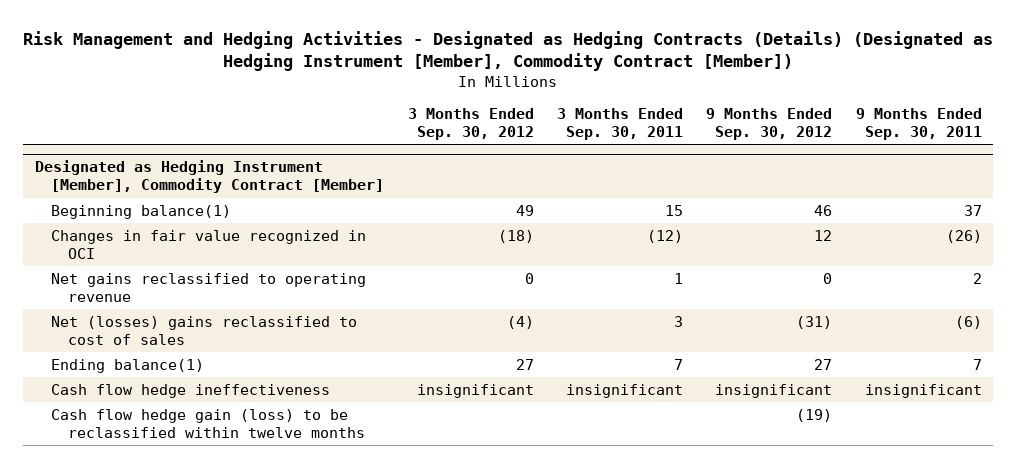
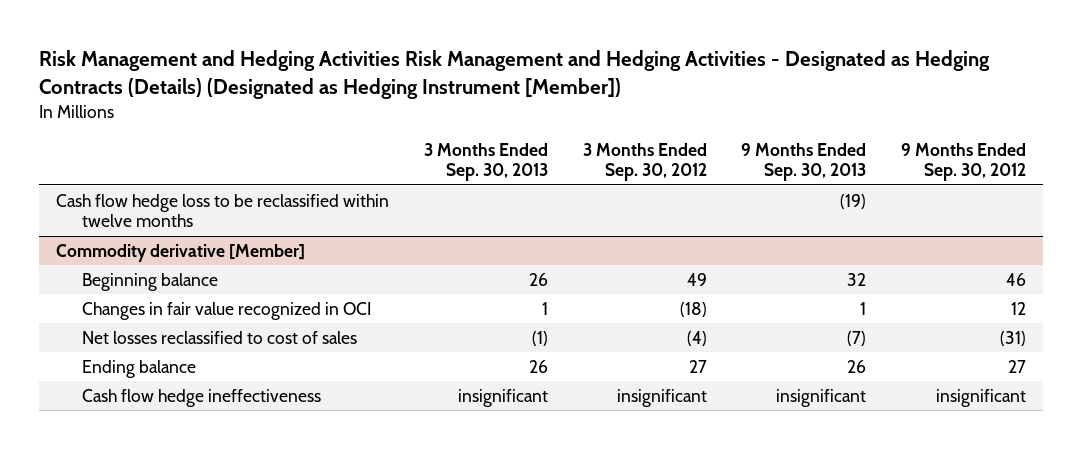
[23,31,994,72] Risk Management and Hedging Activities - Designated as Hedging Contracts (Details) (Designated as Hedging Instrument [Member], Commodity Contract [Member]) -> [39,50,991,99] Risk Management and Hedging Activities Risk Management and Hedging Activities - Designated as Hedging Contracts (Details) (Designated as Hedging Instrument [Member])
[556,107,683,140] 3 Months Ended Sep. 30, 2011 -> none
[855,107,982,140] 9 Months Ended Sep. 30, 2011 -> none
none -> [424,142,549,182] 3 Months Ended Sep. 30, 2013
none -> [741,142,867,182] 9 Months Ended Sep. 30, 2013
[34,159,385,194] Designated as Hedging Instrument [Member], Commodity Contract [Member] -> none
none -> [56,193,390,228] Cash flow hedge loss to be reclassified within twelve months
none -> [56,243,306,262] Commodity derivative [Member]
[51,204,232,219] Beginning balance(1) -> [82,272,219,291] Beginning balance
[51,272,367,303] Net gains reclassified to operating revenue -> none
[51,315,358,346] Net (losses) gains reclassified to cost of sales -> [82,330,358,344] Net losses reclassified to cost of sales
[51,358,205,373] Ending balance(1) -> [82,359,197,378] Ending balance
[51,408,365,439] Cash flow hedge gain (loss) to be reclassified within twelve months -> none

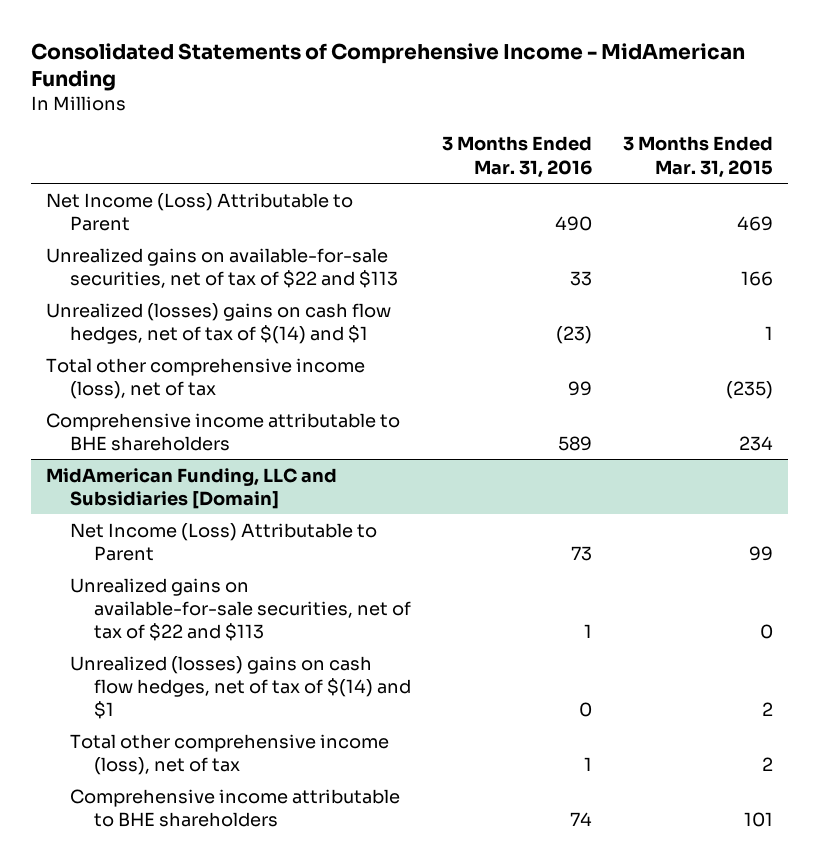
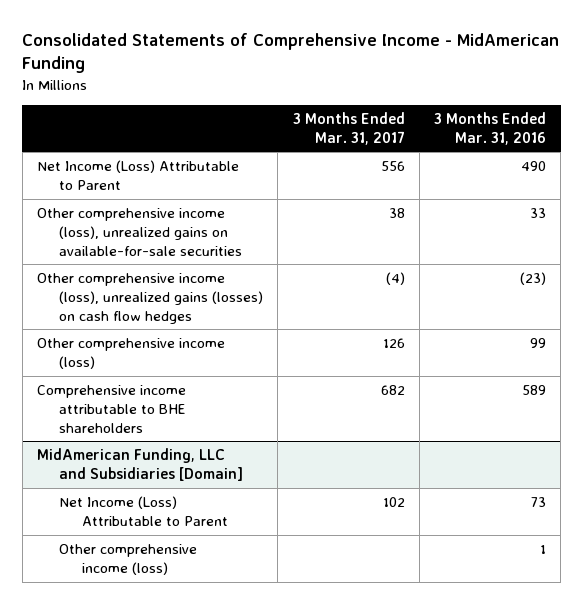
[622,136,773,178] 3 Months Ended Mar. 31, 2015 -> none
none -> [292,111,405,145] 3 Months Ended Mar. 31, 2017
[46,247,399,288] Unrealized gains on available-for-sale securities, net of tax of $22 and $113 -> [36,208,243,256] Other comprehensive income (loss), unrealized gains on available-for-sale securities
[46,302,392,344] Unrealized (losses) gains on cash flow hedges, net of tax of $(14) and $1 -> [36,273,264,324] Other comprehensive income (loss), unrealized gains (losses) on cash flow hedges
[46,357,366,399] Total other comprehensive income (loss), net of tax -> [36,338,225,369] Other comprehensive income (loss)
[70,577,412,641] Unrealized gains on available-for-sale securities, net of tax of $22 and $113 -> none
[70,655,412,719] Unrealized (losses) gains on cash flow hedges, net of tax of $(14) and $1 -> none
[70,788,401,827] Comprehensive income attributable to BHE shareholders -> none
[70,733,390,775] Total other comprehensive income (loss), net of tax -> [59,544,198,575] Other comprehensive income (loss)

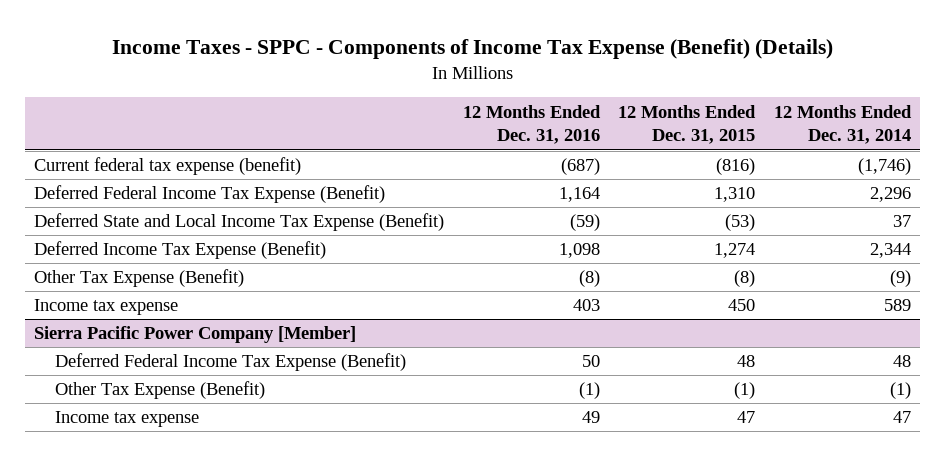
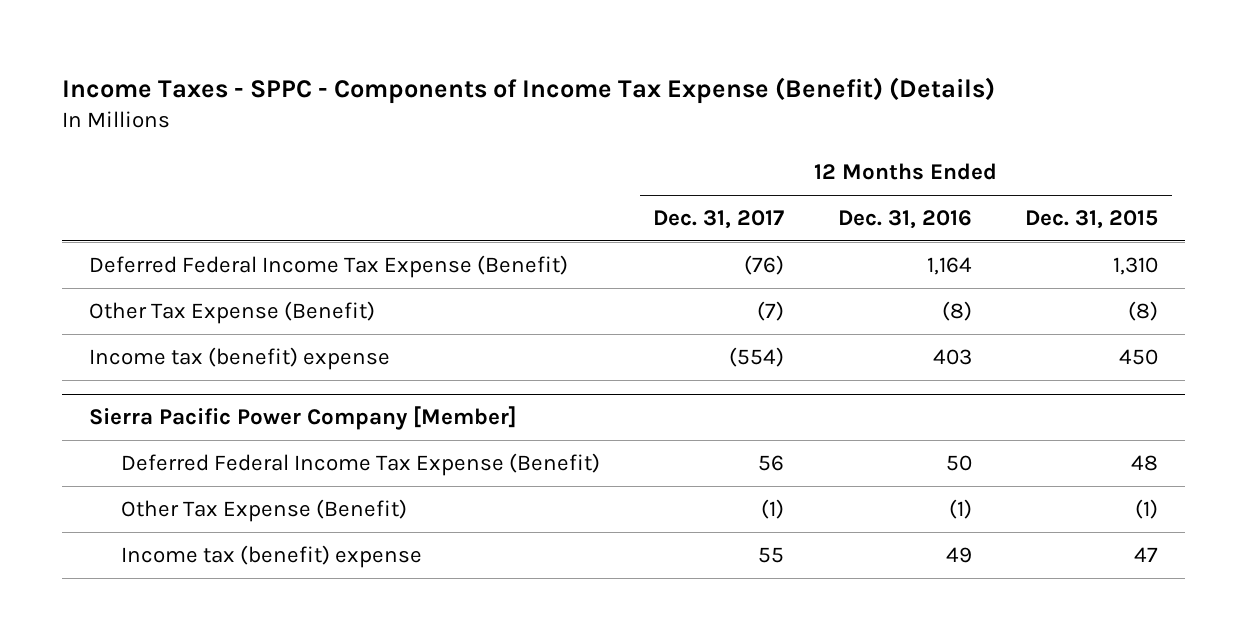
[774,104,913,145] 12 Months Ended Dec. 31, 2014 -> none
none -> [653,209,785,229] Dec. 31, 2017
[34,157,302,176] Current federal tax expense (benefit) -> none
[34,213,445,232] Deferred State and Local Income Tax Expense (Benefit) -> none
[34,241,327,260] Deferred Income Tax Expense (Benefit) -> none
[34,299,179,316] Income tax expense -> [88,346,390,370] Income tax (benefit) expense
[55,411,200,428] Income tax expense -> [120,544,422,568] Income tax (benefit) expense

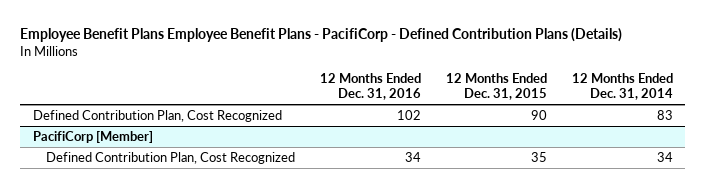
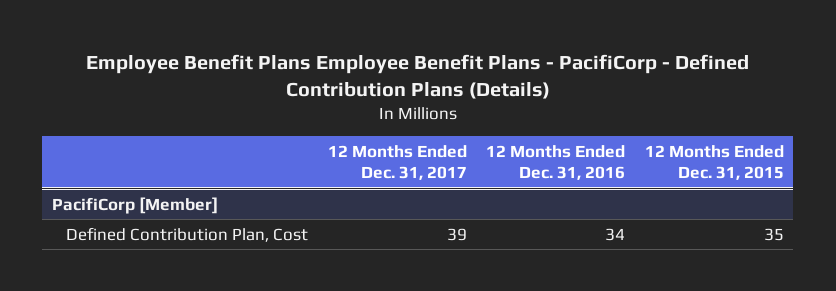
[571,73,673,100] 12 Months Ended Dec. 31, 2014 -> none
none -> [327,144,467,180] 12 Months Ended Dec. 31, 2017
[32,110,282,123] Defined Contribution Plan, Cost Recognized -> none
[45,152,295,165] Defined Contribution Plan, Cost Recognized -> [66,226,309,242] Defined Contribution Plan, Cost

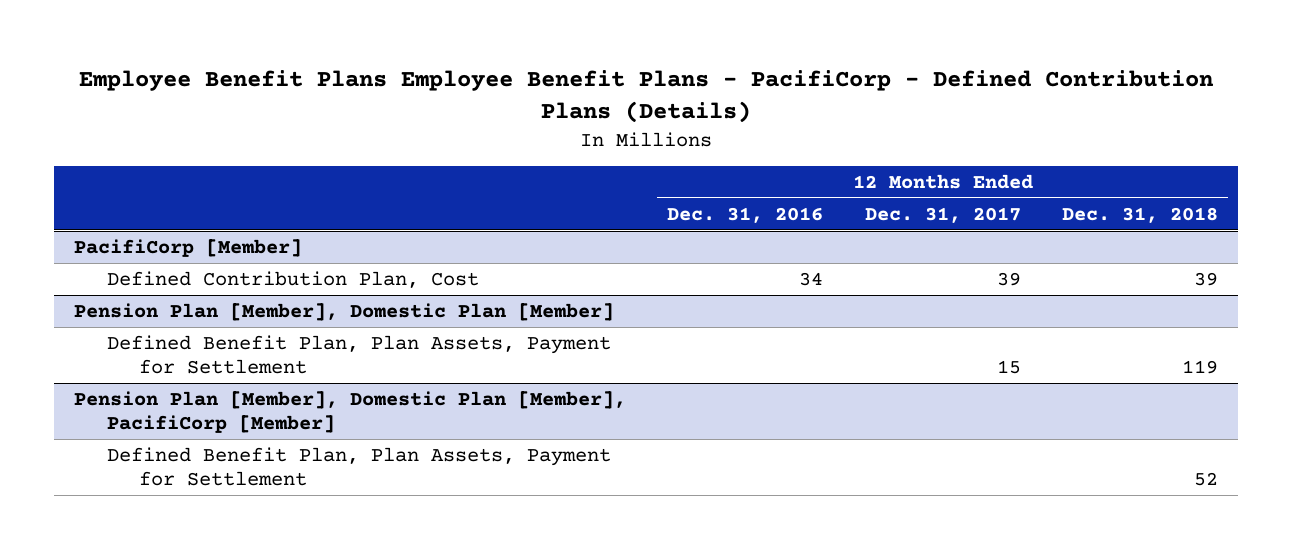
[644,144,784,180] 12 Months Ended Dec. 31, 2015 -> none
none -> [1061,206,1218,223] Dec. 31, 2018
none -> [74,302,615,321] Pension Plan [Member], Domestic Plan [Member]
none -> [106,334,611,374] Defined Benefit Plan, Plan Assets, Payment for Settlement
none -> [74,390,627,433] Pension Plan [Member], Domestic Plan [Member], PacifiCorp [Member]
none -> [106,446,611,486] Defined Benefit Plan, Plan Assets, Payment for Settlement

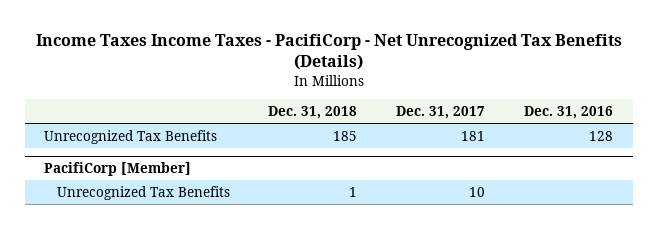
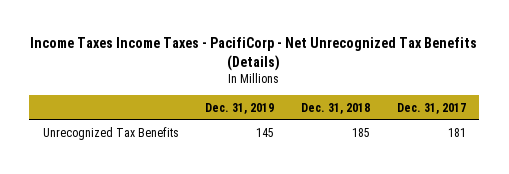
[524,106,614,120] Dec. 31, 2016 -> none
none -> [205,102,275,114] Dec. 31, 2019
[43,162,191,177] PacifiCorp [Member] -> none
[56,185,230,200] Unrecognized Tax Benefits -> none

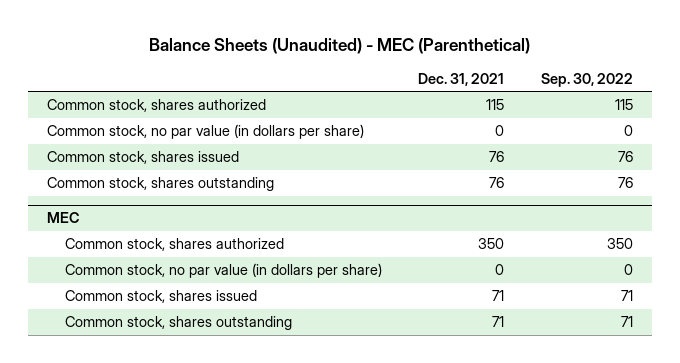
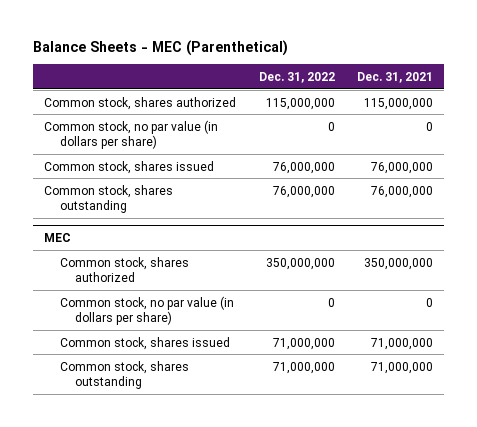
[148,37,530,54] Balance Sheets (Unaudited) - MEC (Parenthetical) -> [33,40,289,57] Balance Sheets - MEC (Parenthetical)
[541,72,634,87] Sep. 30, 2022 -> none
none -> [258,71,335,83] Dec. 31, 2022
[486,99,505,111] 115 -> [363,97,433,110] 115,000,000
[489,151,505,163] 76 -> [370,161,433,174] 76,000,000
[489,177,505,189] 76 -> [370,185,433,198] 76,000,000
[478,238,505,250] 350 -> [363,257,433,270] 350,000,000
[492,290,505,302] 71 -> [370,337,433,350] 71,000,000
[492,316,505,328] 71 -> [370,361,433,374] 71,000,000

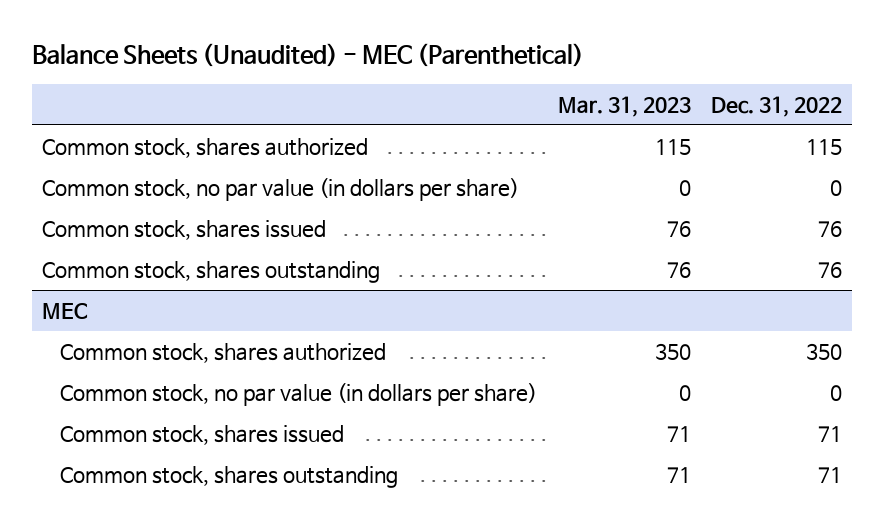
[33,40,289,57] Balance Sheets - MEC (Parenthetical) -> [31,43,584,68] Balance Sheets (Unaudited) - MEC (Parenthetical)
[356,71,433,83] Dec. 31, 2021 -> none
none -> [557,95,691,117] Mar. 31, 2023
[265,97,335,110] 115,000,000 -> [806,138,843,155] 115
[272,161,335,174] 76,000,000 -> [818,220,843,237] 76
[272,185,335,198] 76,000,000 -> [818,261,843,278] 76
[265,257,335,270] 350,000,000 -> [806,342,843,360] 350
[272,337,335,350] 71,000,000 -> [818,425,843,442] 71
[272,361,335,374] 71,000,000 -> [818,466,843,483] 71

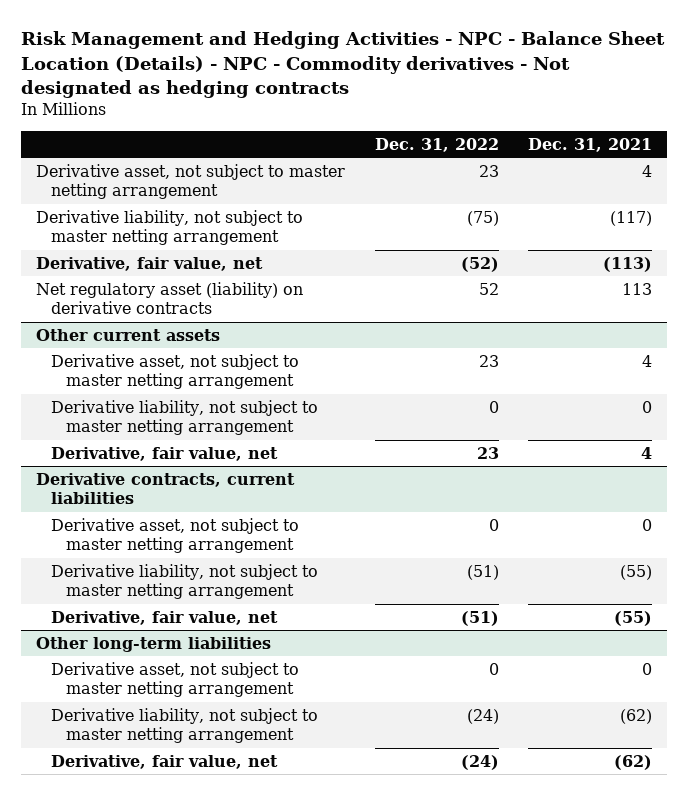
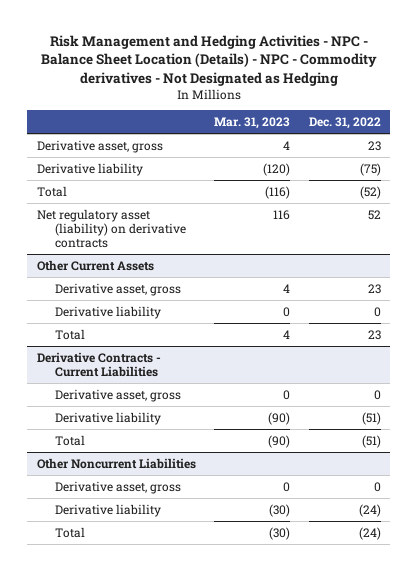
[20,31,665,99] Risk Management and Hedging Activities - NPC - Balance Sheet Location (Details) - NPC - Commodity derivatives - Not designated as hedging contracts -> [40,34,377,86] Risk Management and Hedging Activities - NPC - Balance Sheet Location (Details) - NPC - Commodity derivatives - Not Designated as Hedging
[528,137,653,152] Dec. 31, 2021 -> none
none -> [214,117,291,130] Mar. 31, 2023
[35,163,345,200] Derivative asset, not subject to master netting arrangement -> [36,139,163,153] Derivative asset, gross
[35,209,303,246] Derivative liability, not subject to master netting arrangement -> [36,162,143,176] Derivative liability
[35,256,263,271] Derivative, fair value, net -> [36,185,67,197] Total
[35,328,220,341] Other current assets -> [36,259,154,271] Other Current Assets
[51,353,300,390] Derivative asset, not subject to master netting arrangement -> [55,282,182,296] Derivative asset, gross
[51,399,319,436] Derivative liability, not subject to master netting arrangement -> [55,305,162,319] Derivative liability
[51,446,279,461] Derivative, fair value, net -> [55,328,86,340] Total
[35,472,295,505] Derivative contracts, current liabilities -> [36,351,161,377] Derivative Contracts - Current Liabilities
[51,517,300,554] Derivative asset, not subject to master netting arrangement -> [55,388,182,402] Derivative asset, gross
[51,563,319,600] Derivative liability, not subject to master netting arrangement -> [55,411,162,425] Derivative liability
[51,610,279,625] Derivative, fair value, net -> [55,434,86,446] Total
[35,636,271,652] Other long-term liabilities -> [36,457,196,469] Other Noncurrent Liabilities
[51,661,300,698] Derivative asset, not subject to master netting arrangement -> [55,480,182,494] Derivative asset, gross
[51,707,319,744] Derivative liability, not subject to master netting arrangement -> [55,503,162,517] Derivative liability
[51,754,279,769] Derivative, fair value, net -> [55,526,86,538] Total

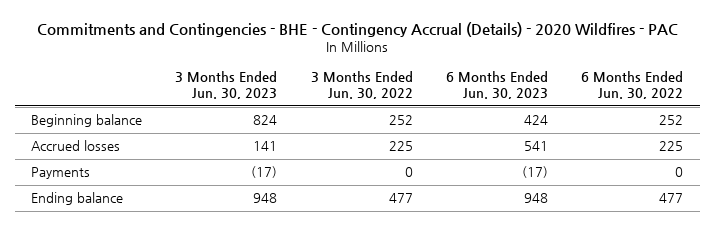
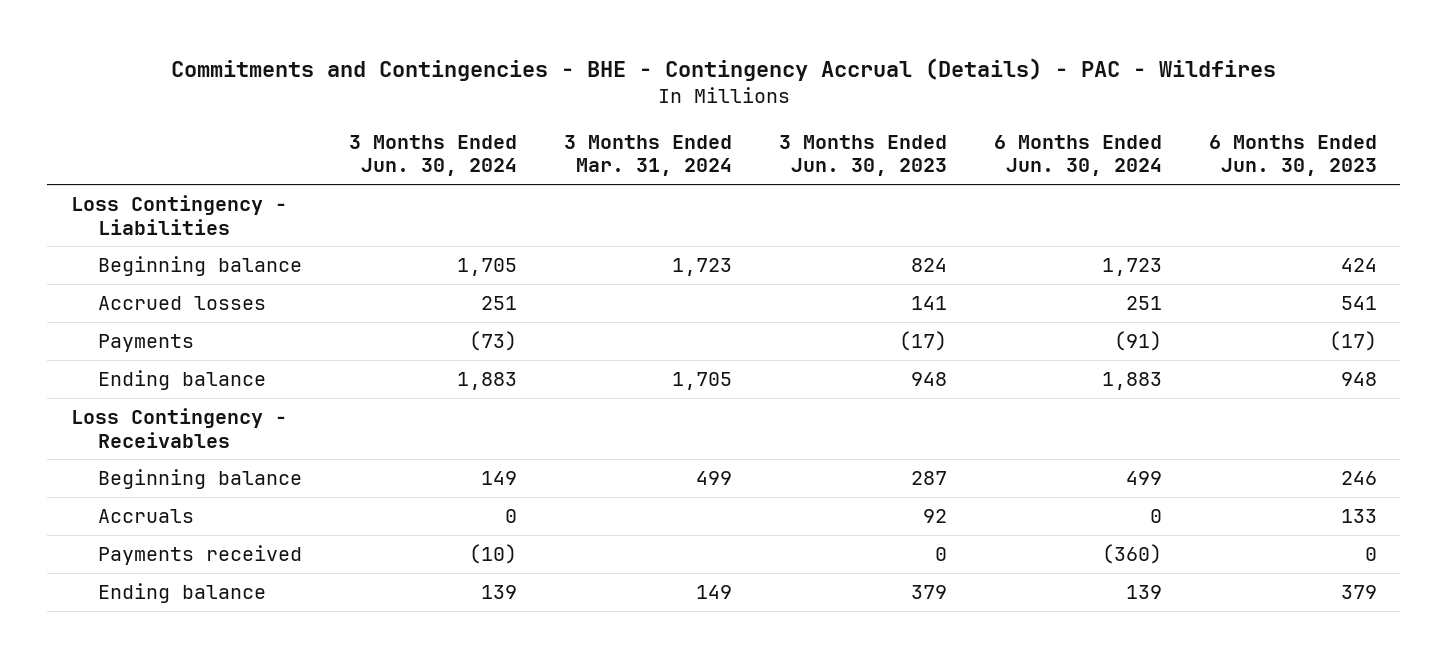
[37,22,679,38] Commitments and Contingencies - BHE - Contingency Accrual (Details) - 2020 Wildfires - PAC -> [170,58,1276,82] Commitments and Contingencies - BHE - Contingency Accrual (Details) - PAC - Wildfires
[310,71,413,100] 3 Months Ended Jun. 30, 2022 -> none
[581,71,684,100] 6 Months Ended Jun. 30, 2022 -> none
none -> [348,134,517,177] 3 Months Ended Jun. 30, 2024
none -> [563,134,732,177] 3 Months Ended Mar. 31, 2024
none -> [993,134,1162,177] 6 Months Ended Jun. 30, 2024
none -> [70,194,287,235] Loss Contingency - Liabilities
none -> [70,407,287,448] Loss Contingency - Receivables
none -> [97,468,302,489] Beginning balance
none -> [97,508,194,523] Accruals
none -> [97,544,302,565] Payments received
none -> [97,582,266,603] Ending balance

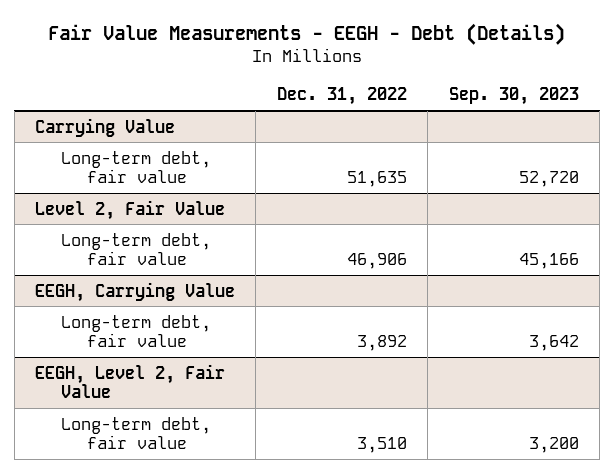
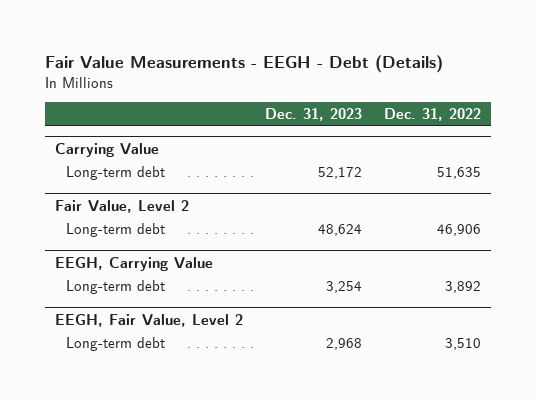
[448,87,579,106] Sep. 30, 2023 -> none
none -> [265,108,363,122] Dec. 31, 2023
[60,150,211,183] Long-term debt, fair value -> [65,165,165,180] Long-term debt
[35,199,226,220] Level 2, Fair Value -> [55,199,190,213] Fair Value, Level 2
[60,232,211,265] Long-term debt, fair value -> [65,222,165,237] Long-term debt
[60,314,211,347] Long-term debt, fair value -> [65,279,165,294] Long-term debt
[35,363,226,398] EEGH, Level 2, Fair Value -> [55,313,244,327] EEGH, Fair Value, Level 2
[60,416,211,449] Long-term debt, fair value -> [65,336,165,351] Long-term debt

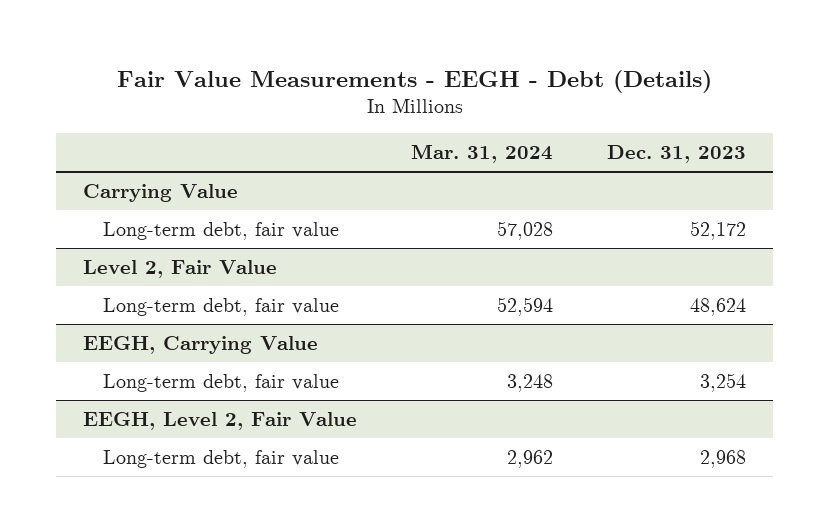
[383,108,481,122] Dec. 31, 2022 -> none
none -> [411,143,554,163] Mar. 31, 2024
[65,165,165,180] Long-term debt -> [103,221,340,240] Long-term debt, fair value
[55,199,190,213] Fair Value, Level 2 -> [83,259,278,278] Level 2, Fair Value
[65,222,165,237] Long-term debt -> [103,297,340,316] Long-term debt, fair value
[65,279,165,294] Long-term debt -> [103,373,340,392] Long-term debt, fair value
[55,313,244,327] EEGH, Fair Value, Level 2 -> [83,411,358,430] EEGH, Level 2, Fair Value
[65,336,165,351] Long-term debt -> [103,449,340,468] Long-term debt, fair value

